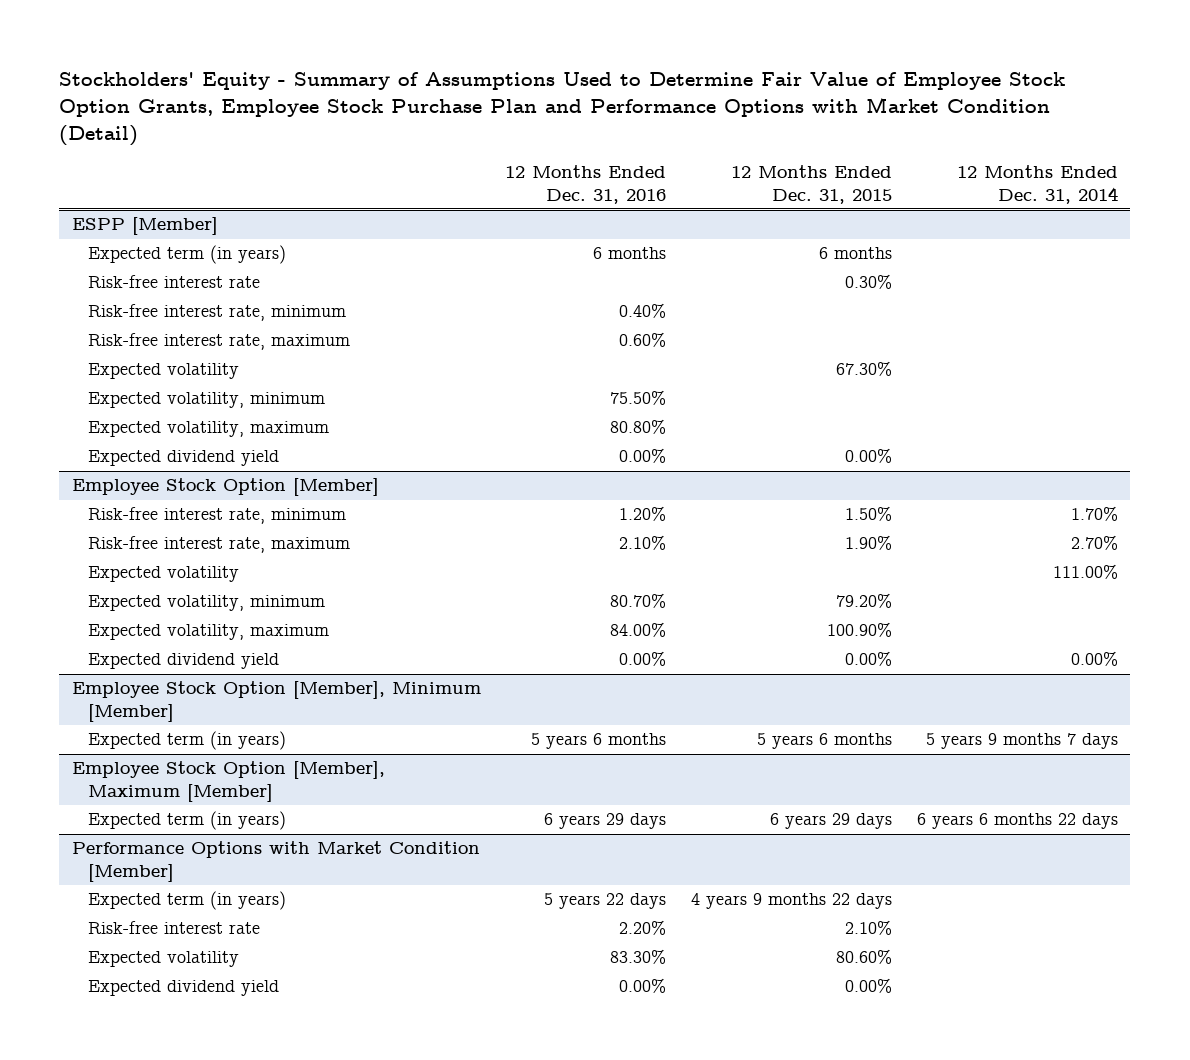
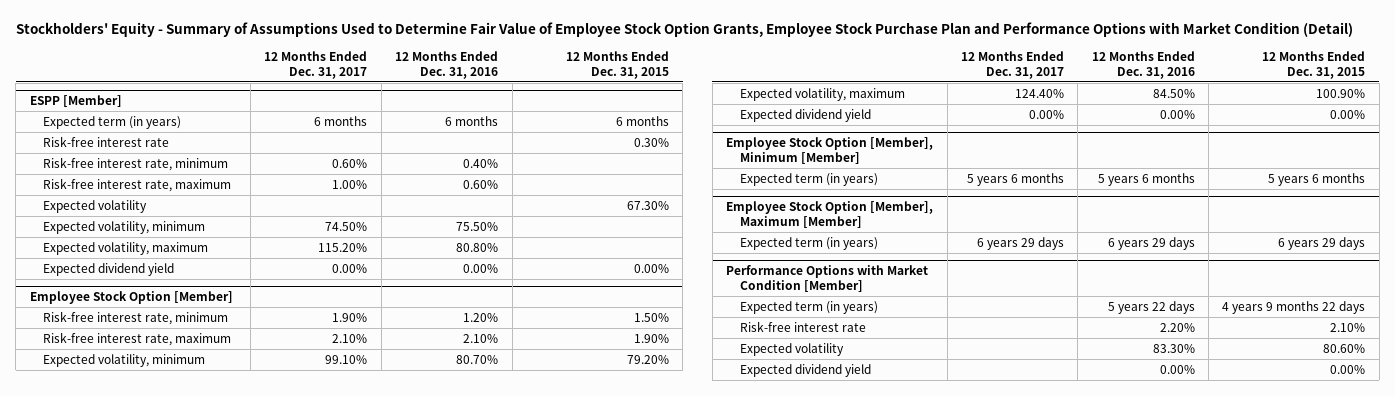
[956,165,1118,204] 12 Months Ended Dec. 31, 2014 -> none
none -> [264,50,368,79] 12 Months Ended Dec. 31, 2017
[87,566,239,583] Expected volatility -> none
[610,622,667,638] 84.00% -> [1152,88,1195,98] 84.50%

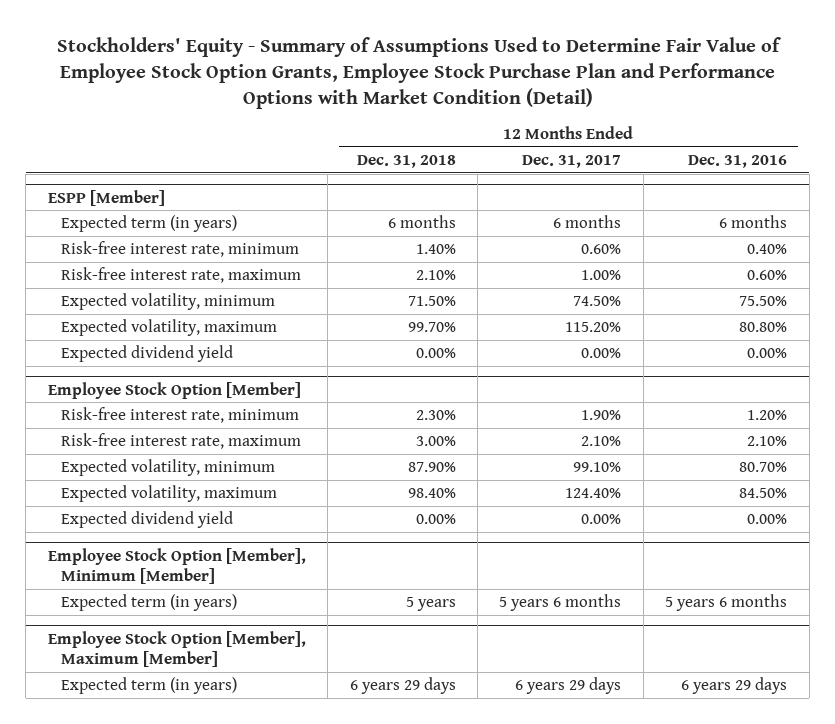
[565,50,669,79] 12 Months Ended Dec. 31, 2015 -> none
none -> [356,154,456,168] Dec. 31, 2018
[43,135,170,147] Risk-free interest rate -> none
[43,199,148,213] Expected volatility -> none
[726,265,929,293] Performance Options with Market Condition [Member] -> none
[739,300,878,314] Expected term (in years) -> none
[739,320,866,332] Risk-free interest rate -> none
[739,342,844,356] Expected volatility -> none
[739,363,871,377] Expected dividend yield -> none

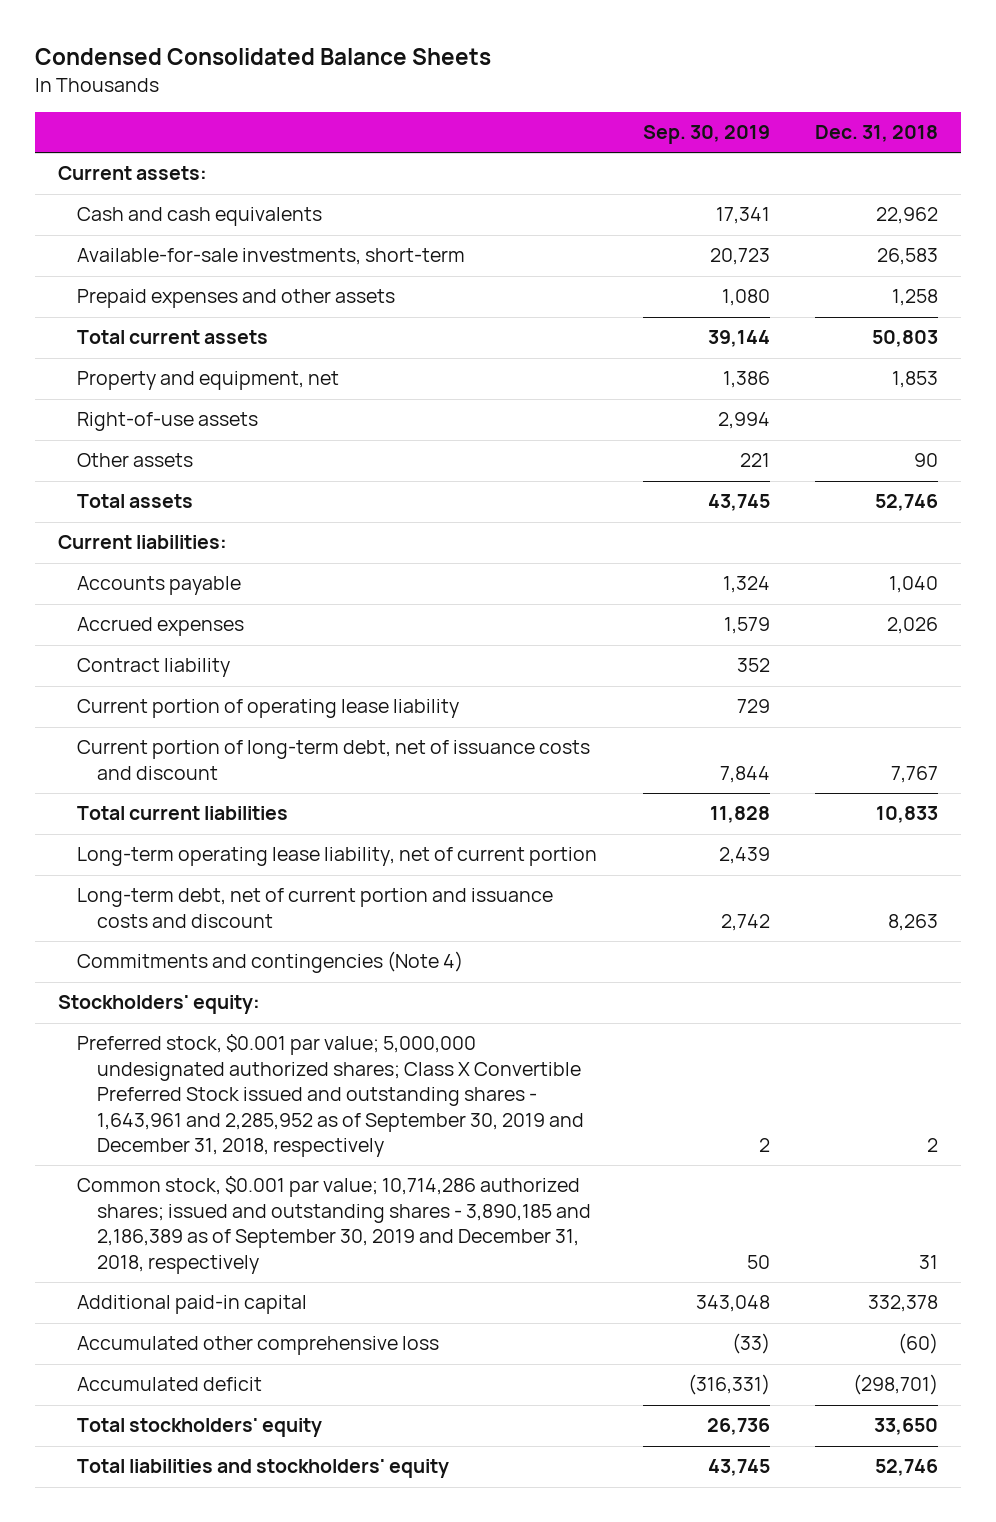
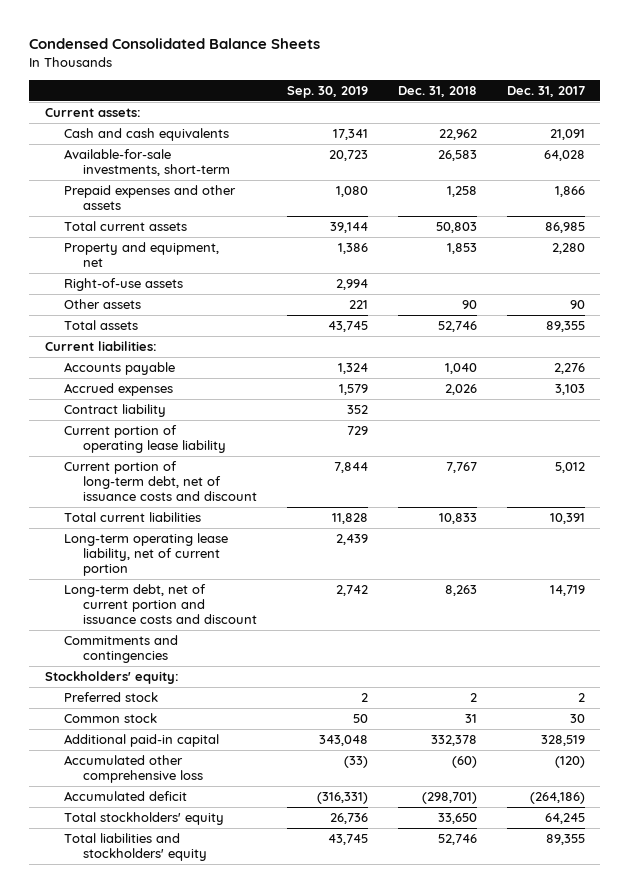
none -> [507,85,586,97] Dec. 31, 2017
[77,951,464,974] Commitments and contingencies (Note 4) -> [63,635,178,663] Commitments and contingencies
[77,1034,585,1158] Preferred stock, $0.001 par value; 5,000,000 undesignated authorized shares; Class X Convertible Preferred Stock issued and outstanding shares - 1,643,961 and 2,285,952 as of September 30, 2019 and December 31, 2018, respectively -> [63,692,158,703] Preferred stock
[77,1176,592,1274] Common stock, $0.001 par value; 10,714,286 authorized shares; issued and outstanding shares - 3,890,185 and 2,186,389 as of September 30, 2019 and December 31, 2018, respectively -> [63,713,157,724] Common stock

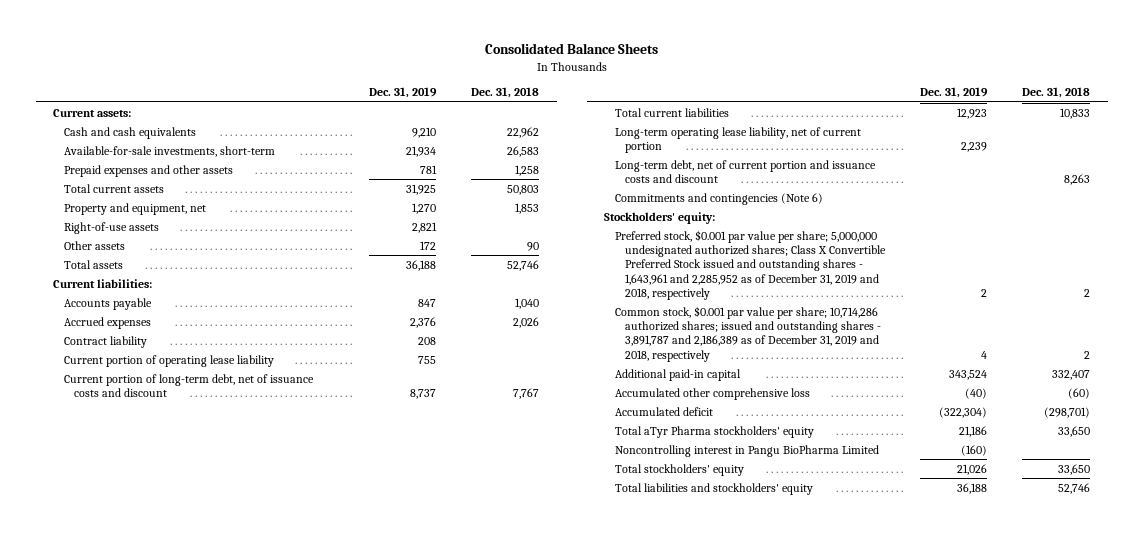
[29,38,321,50] Condensed Consolidated Balance Sheets -> [484,43,658,55] Consolidated Balance Sheets
[286,85,368,98] Sep. 30, 2019 -> none
[507,85,586,97] Dec. 31, 2017 -> none
none -> [369,87,438,99] Dec. 31, 2019
[63,635,178,663] Commitments and contingencies -> [614,192,823,205] Commitments and contingencies (Note 6)
[63,713,157,724] Common stock -> none
[63,692,158,703] Preferred stock -> [614,229,887,300] Preferred stock, $0.001 par value per share; 5,000,000 undesignated authorized shares; Class X Convertible Preferred Stock issued and outstanding shares - 1,643,961 and 2,285,952 as of December 31, 2019 and 2018, respectively
none -> [614,305,882,362] Common stock, $0.001 par value per share; 10,714,286 authorized shares; issued and outstanding shares - 3,891,787 and 2,186,389 as of December 31, 2019 and 2018, respectively
[430,735,477,747] 332,378 -> [1052,369,1091,380] 332,407
none -> [614,425,814,438] Total aTyr Pharma stockholders' equity
none -> [614,444,879,457] Noncontrolling interest in Pangu BioPharma Limited

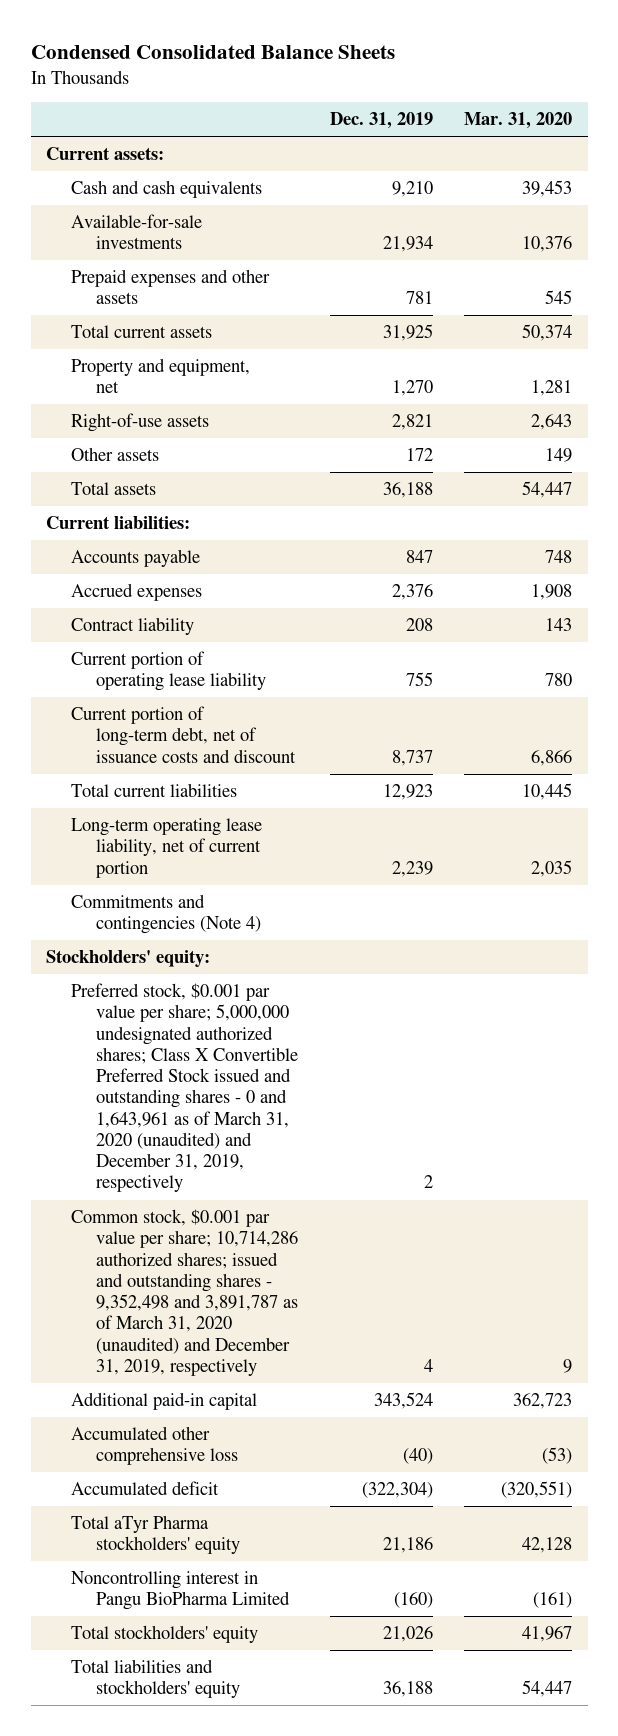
[484,43,658,55] Consolidated Balance Sheets -> [30,45,395,60] Condensed Consolidated Balance Sheets
[471,87,540,99] Dec. 31, 2018 -> none
none -> [464,112,573,130] Mar. 31, 2020
[63,145,275,157] Available-for-sale investments, short-term -> [71,214,203,250] Available-for-sale investments
[614,159,876,183] Long-term debt, net of current portion and issuance costs and discount -> none
[614,192,823,205] Commitments and contingencies (Note 6) -> [71,894,262,935] Commitments and contingencies (Note 4)
[614,229,887,300] Preferred stock, $0.001 par value per share; 5,000,000 undesignated authorized shares; Class X Convertible Preferred Stock issued and outstanding shares - 1,643,961 and 2,285,952 as of December 31, 2019 and 2018, respectively -> [71,983,299,1193] Preferred stock, $0.001 par value per share; 5,000,000 undesignated authorized shares; Class X Convertible Preferred Stock issued and outstanding shares - 0 and 1,643,961 as of March 31, 2020 (unaudited) and December 31, 2019, respectively
[614,305,882,362] Common stock, $0.001 par value per share; 10,714,286 authorized shares; issued and outstanding shares - 3,891,787 and 2,186,389 as of December 31, 2019 and 2018, respectively -> [71,1209,299,1376] Common stock, $0.001 par value per share; 10,714,286 authorized shares; issued and outstanding shares - 9,352,498 and 3,891,787 as of March 31, 2020 (unaudited) and December 31, 2019, respectively

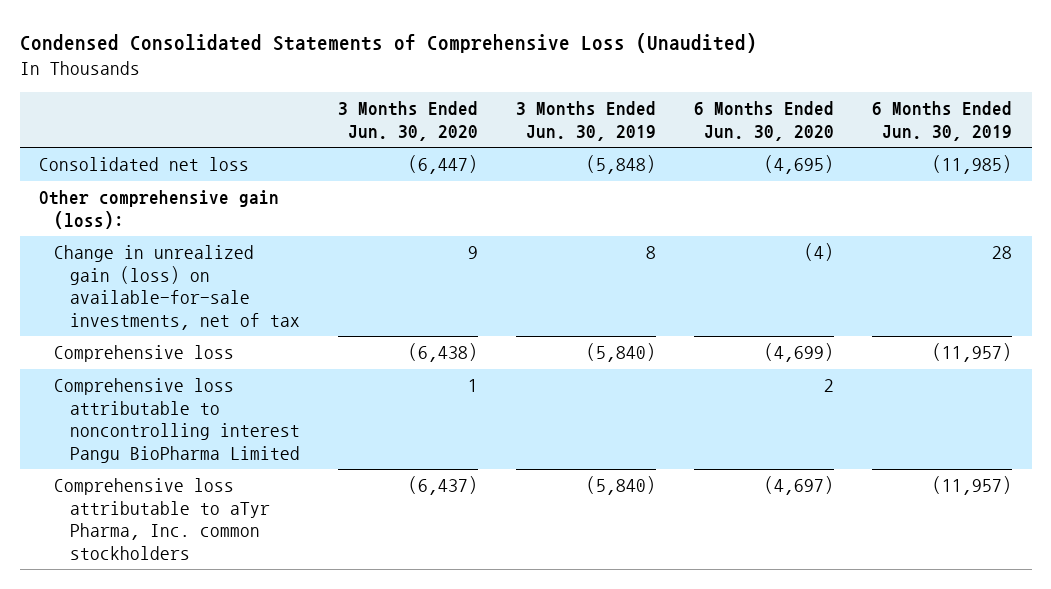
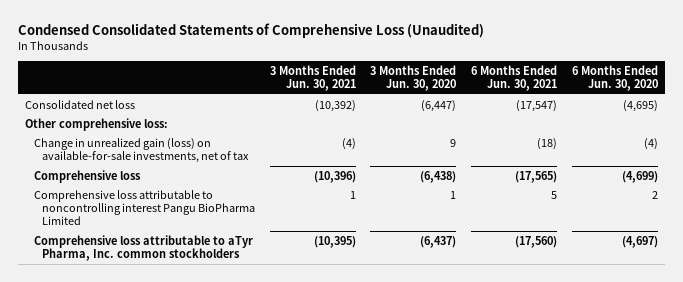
[516,101,657,141] 3 Months Ended Jun. 30, 2019 -> none
[872,101,1013,141] 6 Months Ended Jun. 30, 2019 -> none
none -> [269,64,356,92] 3 Months Ended Jun. 30, 2021
none -> [471,64,558,92] 6 Months Ended Jun. 30, 2021
[39,190,280,229] Other comprehensive gain (loss): -> [25,117,169,131] Other comprehensive loss:

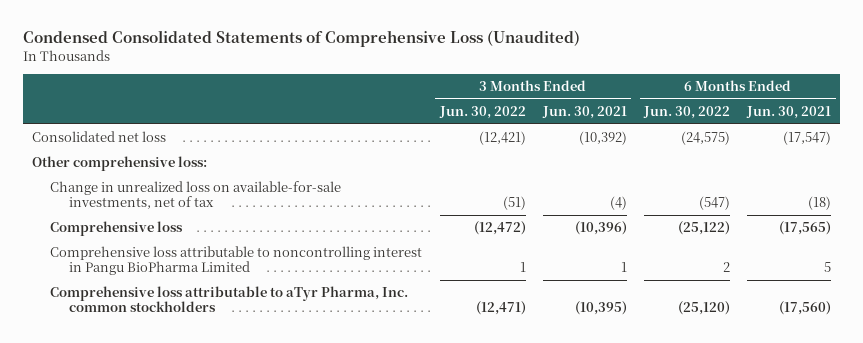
[370,64,457,92] 3 Months Ended Jun. 30, 2020 -> none
[571,64,658,92] 6 Months Ended Jun. 30, 2020 -> none
none -> [438,105,526,119] Jun. 30, 2022
none -> [643,105,731,119] Jun. 30, 2022
[33,137,249,163] Change in unrealized gain (loss) on available-for-sale investments, net of tax -> [50,181,342,210] Change in unrealized loss on available-for-sale investments, net of tax
[33,189,255,226] Comprehensive loss attributable to noncontrolling interest Pangu BioPharma Limited -> [50,246,423,276] Comprehensive loss attributable to noncontrolling interest in Pangu BioPharma Limited

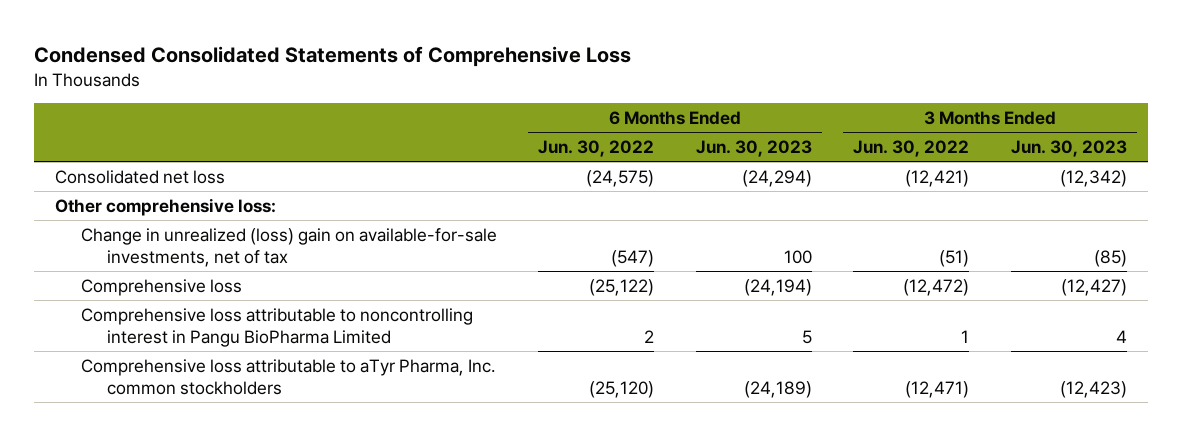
[22,30,580,48] Condensed Consolidated Statements of Comprehensive Loss (Unaudited) -> [34,45,632,67] Condensed Consolidated Statements of Comprehensive Loss
[541,105,627,119] Jun. 30, 2021 -> none
[746,105,832,119] Jun. 30, 2021 -> none
none -> [695,139,812,157] Jun. 30, 2023
none -> [1010,139,1127,157] Jun. 30, 2023
[50,181,342,210] Change in unrealized loss on available-for-sale investments, net of tax -> [80,227,497,268] Change in unrealized (loss) gain on available-for-sale investments, net of tax

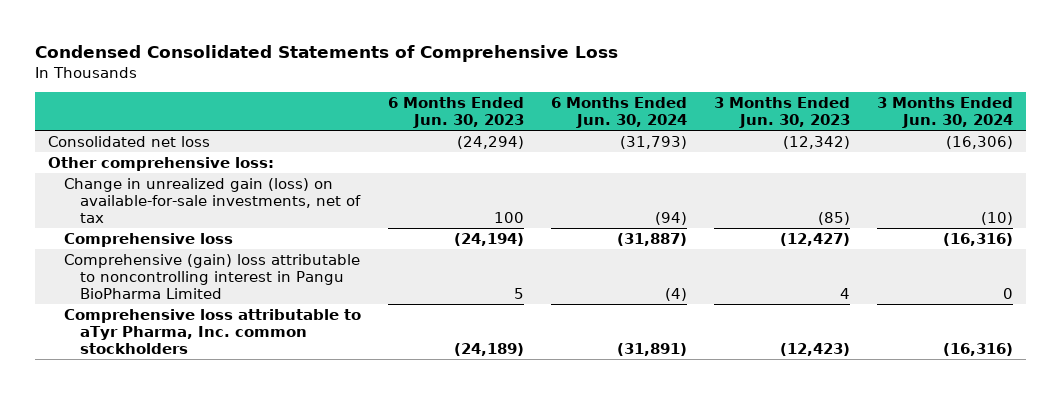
[538,139,655,157] Jun. 30, 2022 -> none
[853,139,970,157] Jun. 30, 2022 -> none
none -> [550,97,687,129] 6 Months Ended Jun. 30, 2024
none -> [876,97,1013,129] 3 Months Ended Jun. 30, 2024
[80,227,497,268] Change in unrealized (loss) gain on available-for-sale investments, net of tax -> [64,177,362,223] Change in unrealized gain (loss) on available-for-sale investments, net of tax
[80,307,473,348] Comprehensive loss attributable to noncontrolling interest in Pangu BioPharma Limited -> [64,253,361,299] Comprehensive (gain) loss attributable to noncontrolling interest in Pangu BioPharma Limited

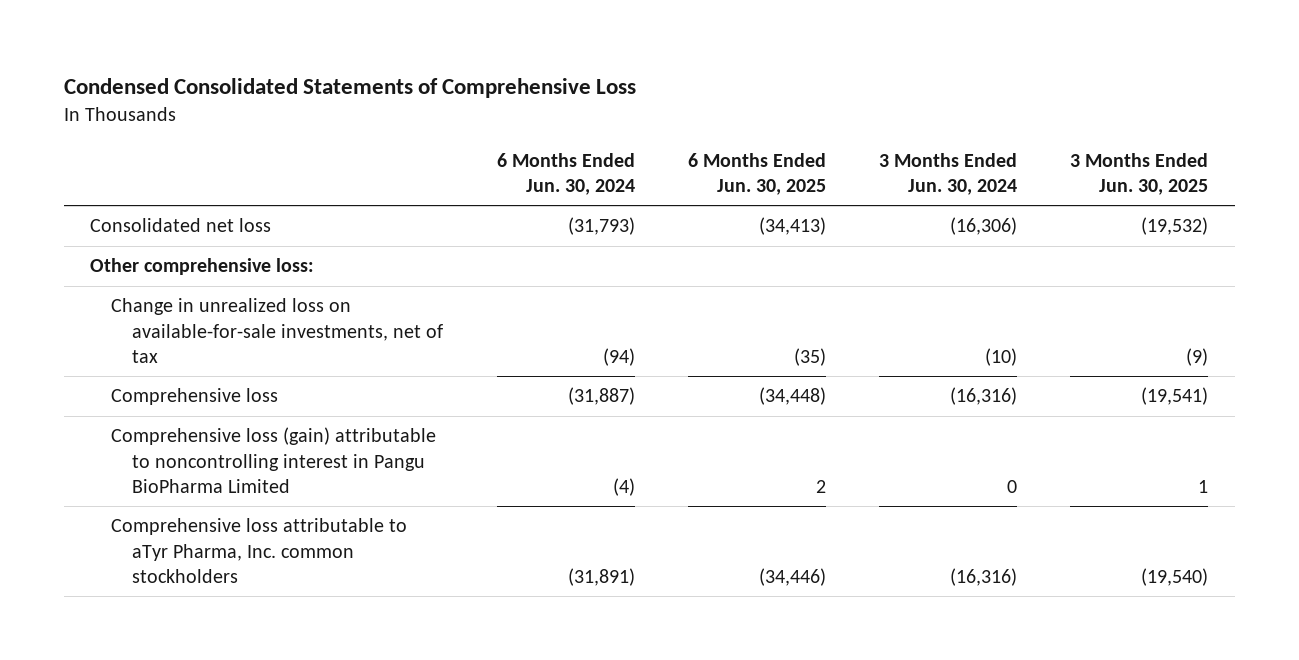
[388,97,525,129] 6 Months Ended Jun. 30, 2023 -> none
[713,97,850,129] 3 Months Ended Jun. 30, 2023 -> none
none -> [687,152,826,195] 6 Months Ended Jun. 30, 2025
none -> [1070,152,1209,195] 3 Months Ended Jun. 30, 2025
[64,177,362,223] Change in unrealized gain (loss) on available-for-sale investments, net of tax -> [111,298,444,363] Change in unrealized loss on available-for-sale investments, net of tax
[64,253,361,299] Comprehensive (gain) loss attributable to noncontrolling interest in Pangu BioPharma Limited -> [111,427,437,493] Comprehensive loss (gain) attributable to noncontrolling interest in Pangu BioPharma Limited

